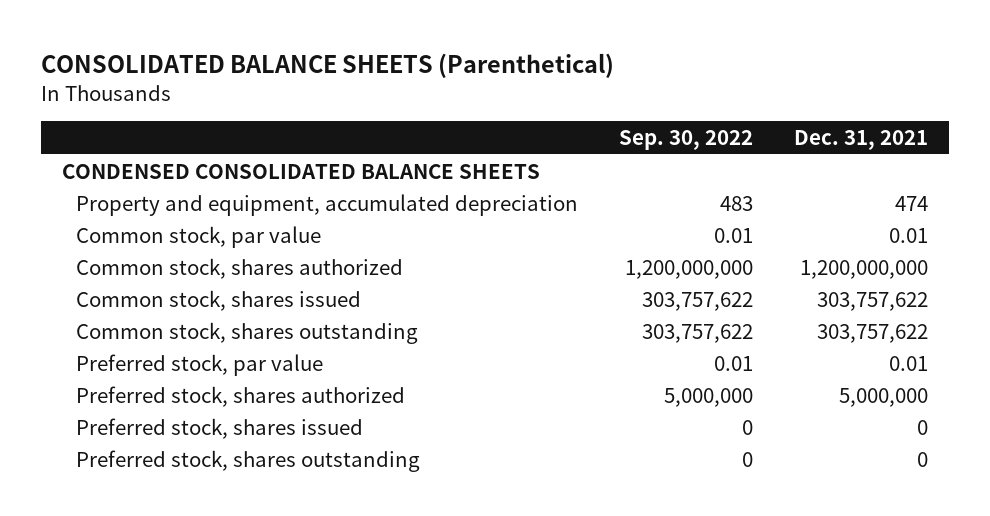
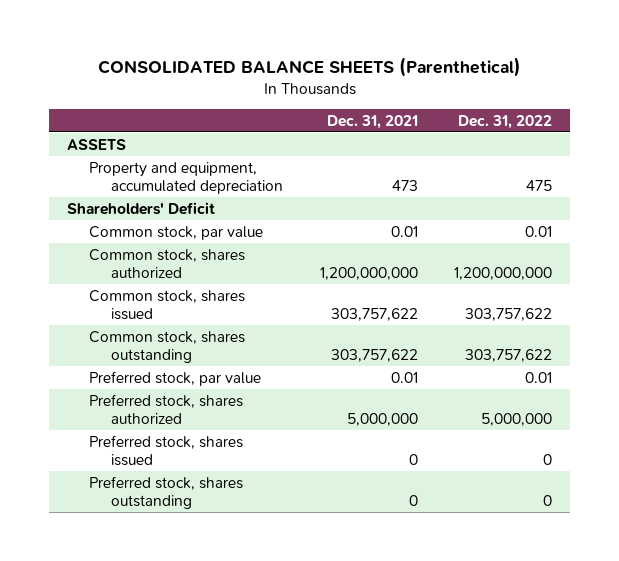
[619,129,754,150] Sep. 30, 2022 -> none
none -> [458,114,553,129] Dec. 31, 2022
[61,163,540,179] CONDENSED CONSOLIDATED BALANCE SHEETS -> none
none -> [67,138,127,150] ASSETS
[895,195,929,211] 474 -> [391,180,418,192] 473
none -> [67,201,216,215] Shareholders' Deficit

